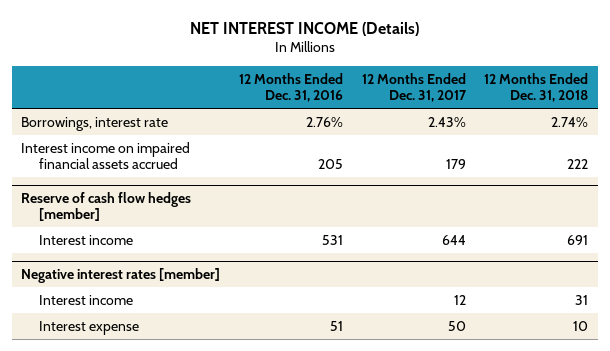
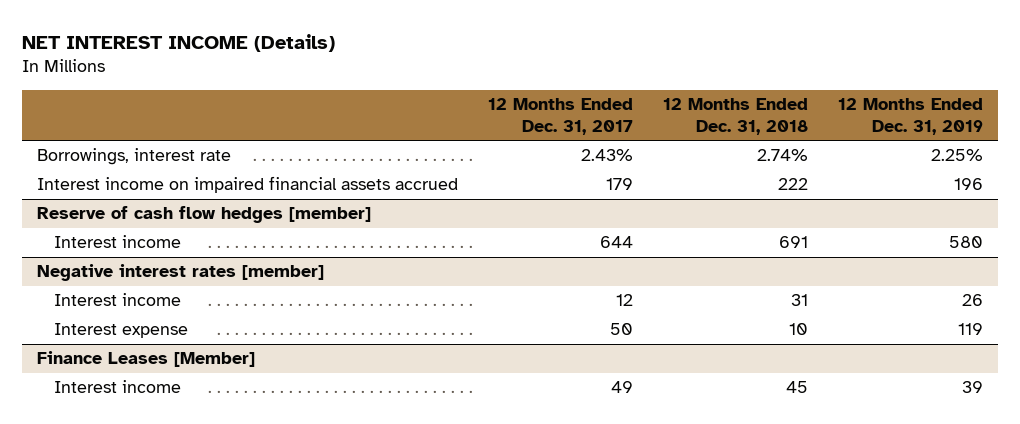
[239,73,344,103] 12 Months Ended Dec. 31, 2016 -> none
none -> [837,98,983,136] 12 Months Ended Dec. 31, 2019
none -> [36,351,255,368] Finance Leases [Member]
none -> [54,380,182,394] Interest income

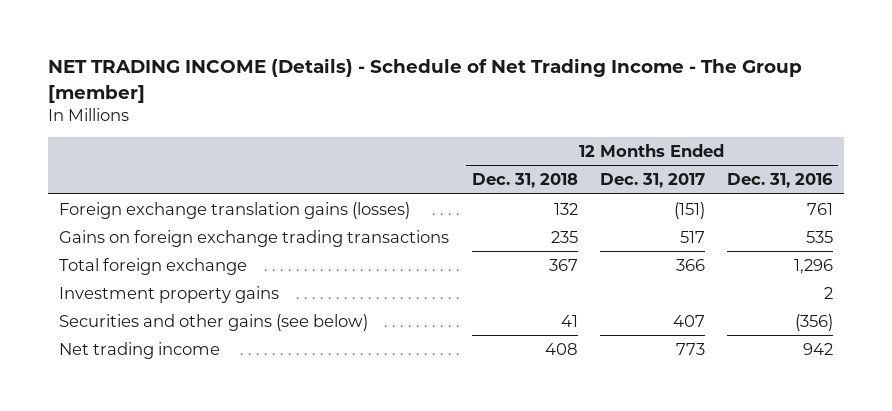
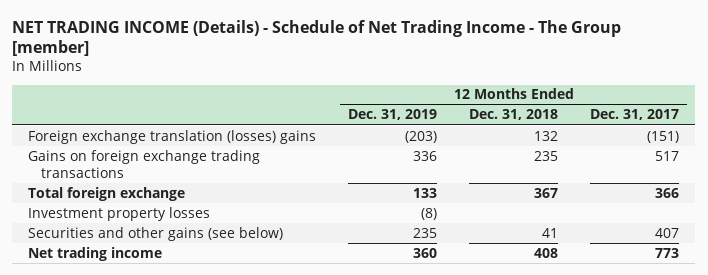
[726,173,833,189] Dec. 31, 2016 -> none
none -> [348,109,438,121] Dec. 31, 2019
[59,201,411,219] Foreign exchange translation gains (losses) -> [28,129,317,144] Foreign exchange translation (losses) gains
[59,285,280,303] Investment property gains -> [28,206,211,221] Investment property losses

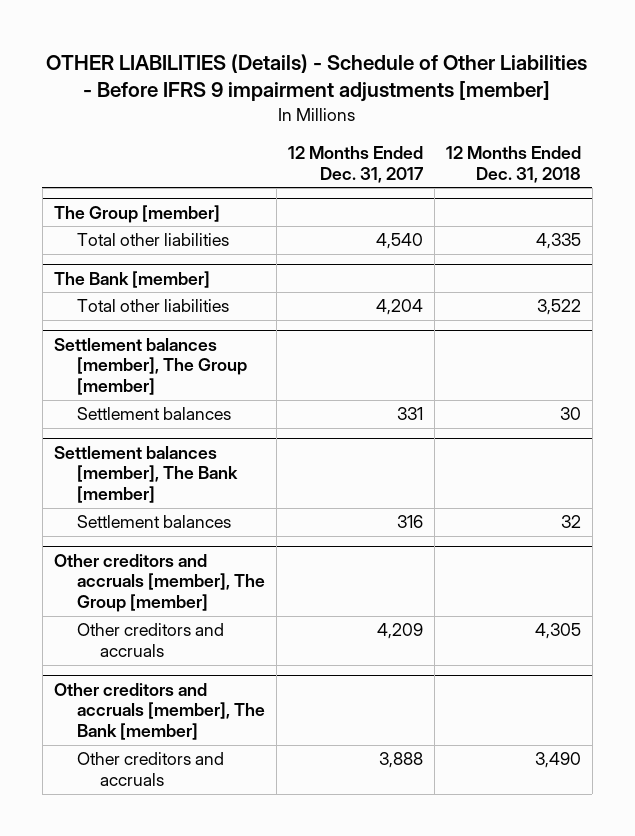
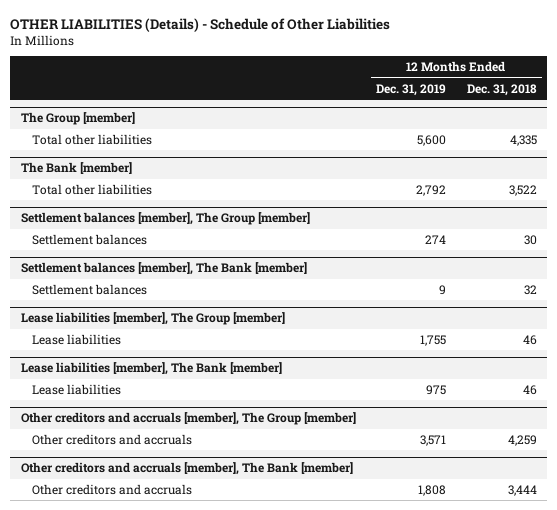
[46,53,588,103] OTHER LIABILITIES (Details) - Schedule of Other Liabilities - Before IFRS 9 impairment adjustments [member] -> [10,17,391,32] OTHER LIABILITIES (Details) - Schedule of Other Liabilities
[287,146,424,183] 12 Months Ended Dec. 31, 2017 -> none
none -> [376,83,447,96] Dec. 31, 2019
none -> [20,312,285,326] Lease liabilities [member], The Group [member]
none -> [31,334,121,346] Lease liabilities
none -> [20,362,282,376] Lease liabilities [member], The Bank [member]
none -> [31,384,121,396] Lease liabilities
[534,623,581,640] 4,305 -> [507,435,537,447] 4,259
[534,752,581,769] 3,490 -> [507,485,537,497] 3,444

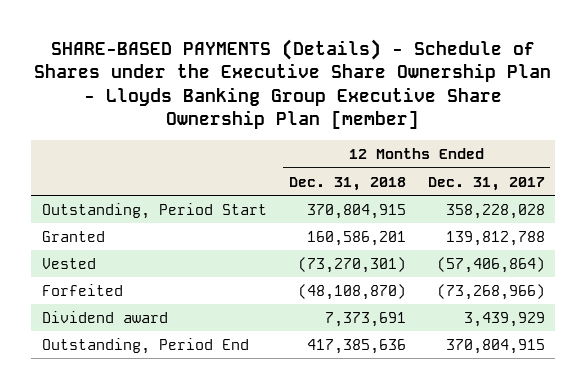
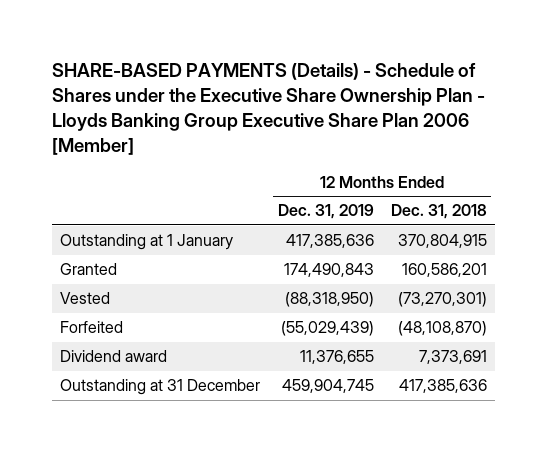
[34,38,552,130] SHARE-BASED PAYMENTS (Details) - Schedule of Shares under the Executive Share Ownership Plan - Lloyds Banking Group Executive Share Ownership Plan [member] -> [51,62,485,155] SHARE-BASED PAYMENTS (Details) - Schedule of Shares under the Executive Share Ownership Plan - Lloyds Banking Group Executive Share Plan 2006 [Member]
[427,176,545,191] Dec. 31, 2017 -> none
none -> [277,204,374,220] Dec. 31, 2019
[42,203,268,220] Outstanding, Period Start -> [60,234,234,251] Outstanding at 1 January
[42,338,250,355] Outstanding, Period End -> [60,379,261,396] Outstanding at 31 December

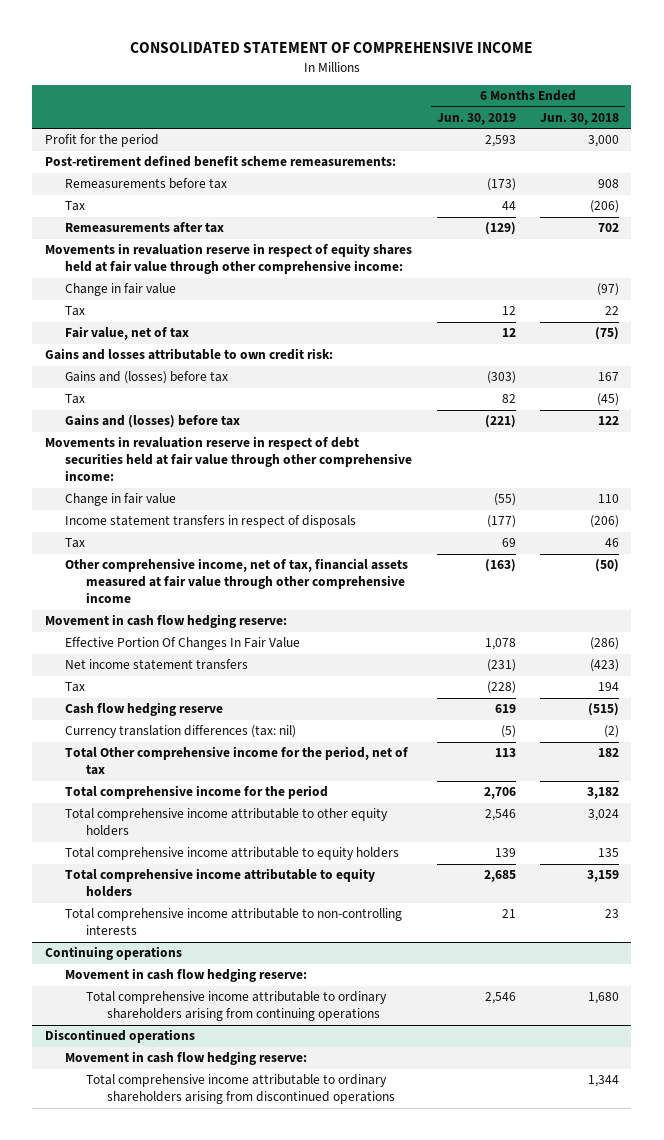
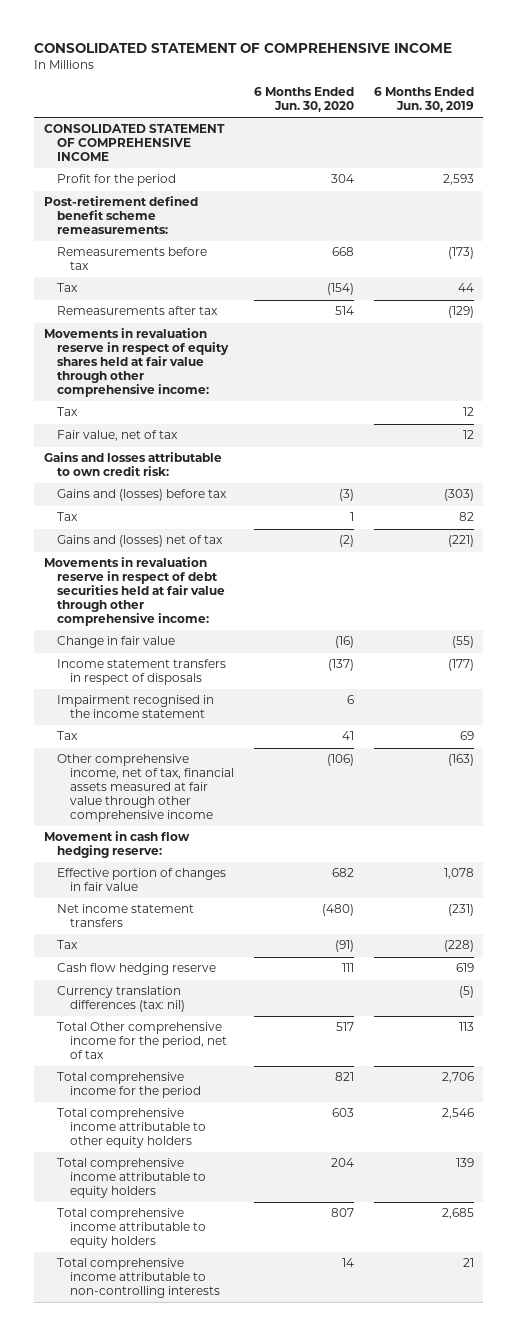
[540,112,620,125] Jun. 30, 2018 -> none
none -> [254,87,355,112] 6 Months Ended Jun. 30, 2020
none -> [44,124,226,162] CONSOLIDATED STATEMENT OF COMPREHENSIVE INCOME
[65,283,177,297] Change in fair value -> none
[65,414,241,429] Gains and (losses) before tax -> [57,535,224,548] Gains and (losses) net of tax
none -> [57,695,215,719] Impairment recognised in the income statement
[65,637,301,651] Effective Portion Of Changes In Fair Value -> [57,868,227,892] Effective portion of changes in fair value
[44,946,182,961] Continuing operations -> none
[65,968,308,983] Movement in cash flow hedging reserve: -> none
[86,991,388,1022] Total comprehensive income attributable to ordinary shareholders arising from continuing operations -> none
[44,1029,195,1044] Discontinued operations -> none
[65,1051,308,1066] Movement in cash flow hedging reserve: -> none
[86,1074,396,1105] Total comprehensive income attributable to ordinary shareholders arising from discontinued operations -> none

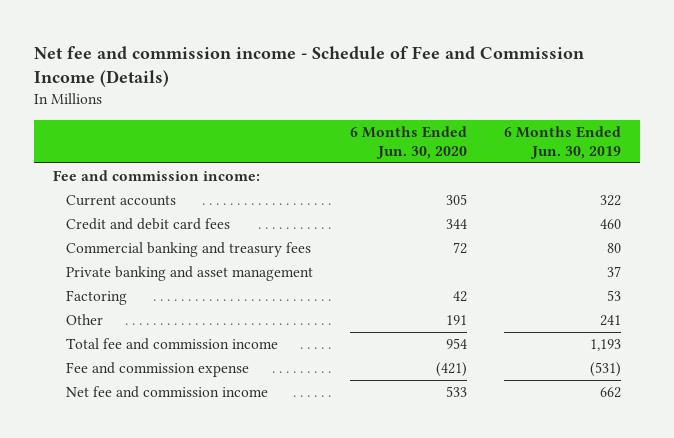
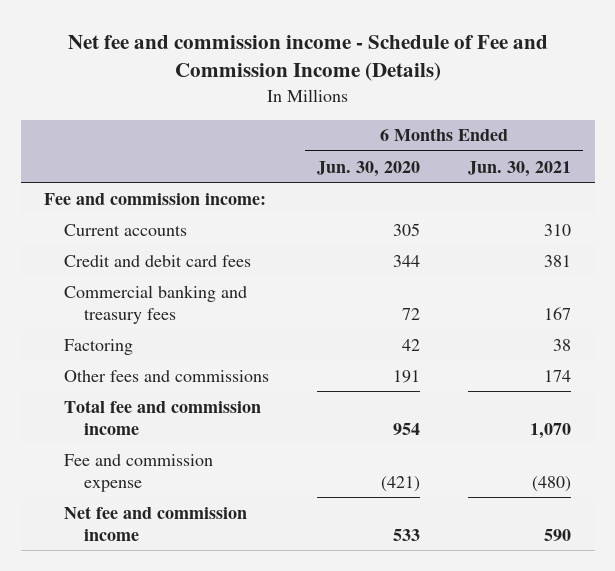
[504,126,622,159] 6 Months Ended Jun. 30, 2019 -> none
none -> [467,160,571,177] Jun. 30, 2021
[65,266,313,282] Private banking and asset management -> none
[65,314,103,326] Other -> [64,369,270,382] Other fees and commissions

